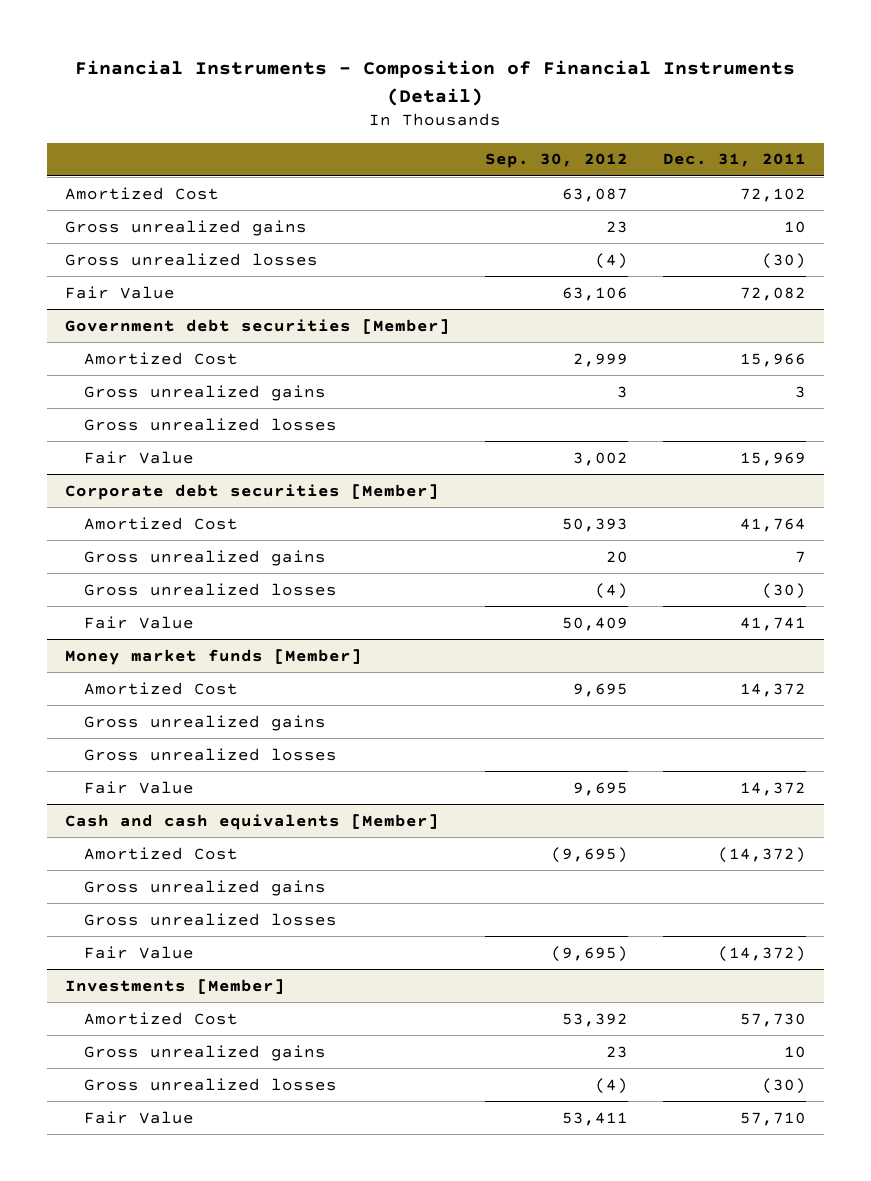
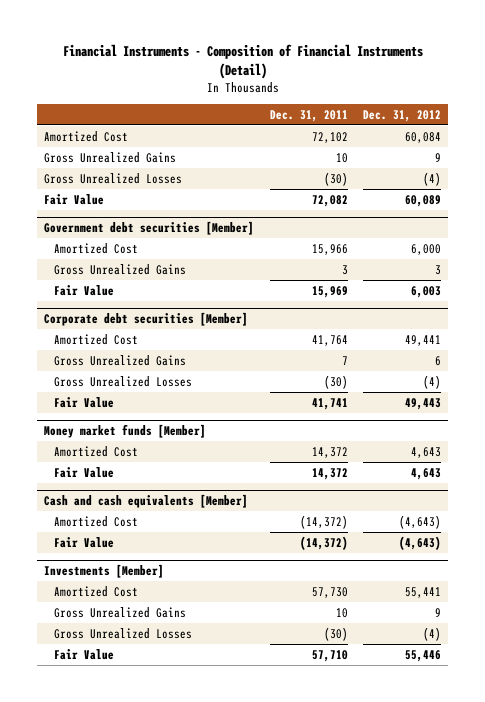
[484,153,628,169] Sep. 30, 2012 -> none
none -> [362,109,441,122] Dec. 31, 2012
[64,219,307,236] Gross unrealized gains -> [44,151,177,163] Gross Unrealized Gains
[64,252,318,266] Gross unrealized losses -> [44,172,183,184] Gross Unrealized Losses
[83,417,337,431] Gross unrealized losses -> none
[83,384,326,401] Gross unrealized gains -> [54,263,187,275] Gross Unrealized Gains
[83,549,326,566] Gross unrealized gains -> [54,354,187,366] Gross Unrealized Gains
[83,582,337,596] Gross unrealized losses -> [54,375,193,387] Gross Unrealized Losses
[83,714,326,731] Gross unrealized gains -> none
[83,747,337,761] Gross unrealized losses -> none
[83,879,326,896] Gross unrealized gains -> none
[83,912,337,926] Gross unrealized losses -> none
[83,1044,326,1061] Gross unrealized gains -> [54,606,187,618] Gross Unrealized Gains
[83,1077,337,1091] Gross unrealized losses -> [54,627,193,639] Gross Unrealized Losses

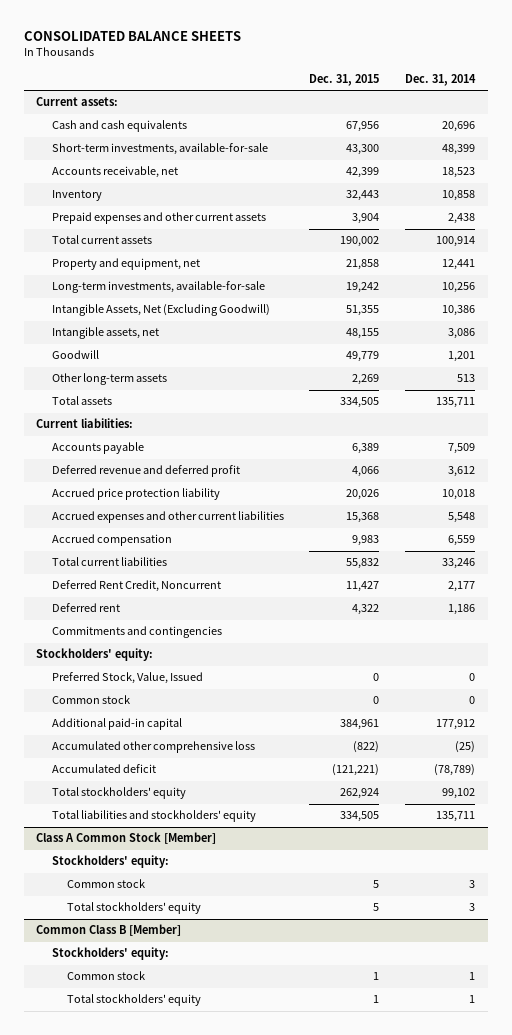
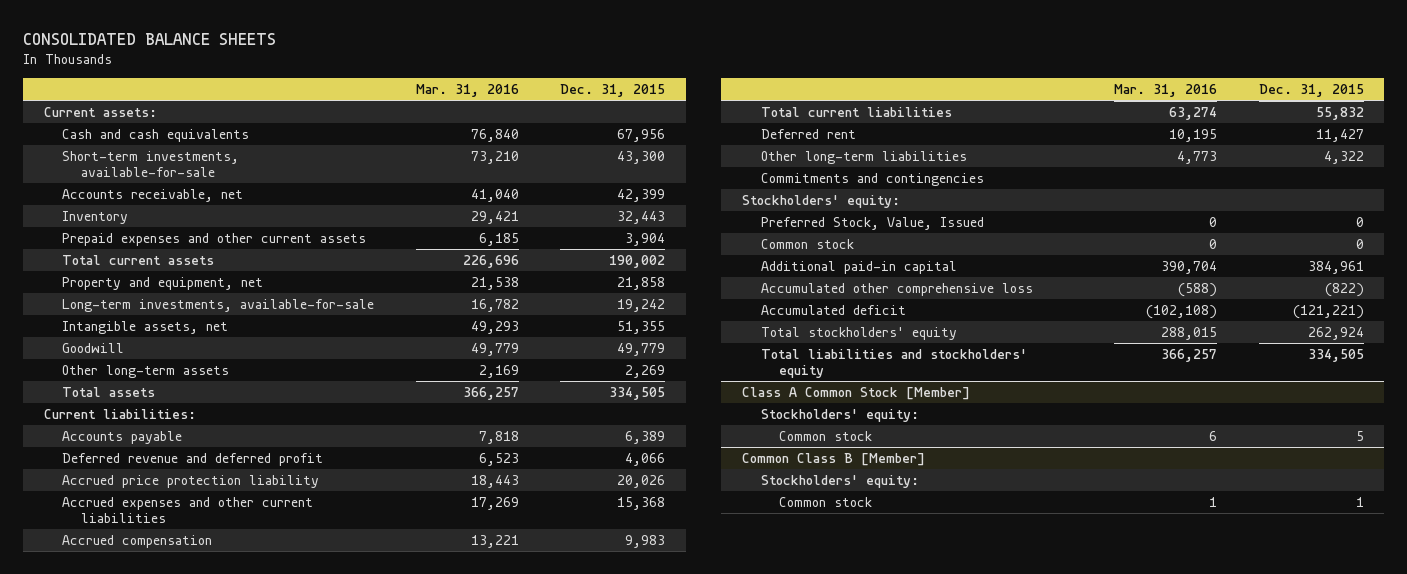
[405,73,477,86] Dec. 31, 2014 -> none
none -> [415,83,519,97] Mar. 31, 2016
[51,327,159,340] Intangible assets, net -> none
[51,304,270,317] Intangible Assets, Net (Excluding Goodwill) -> [62,320,229,334] Intangible assets, net
[51,580,221,593] Deferred Rent Credit, Noncurrent -> [760,128,856,139] Deferred rent
[51,603,120,613] Deferred rent -> [760,150,967,164] Other long-term liabilities
[67,902,202,915] Total stockholders' equity -> none
[67,994,202,1007] Total stockholders' equity -> none

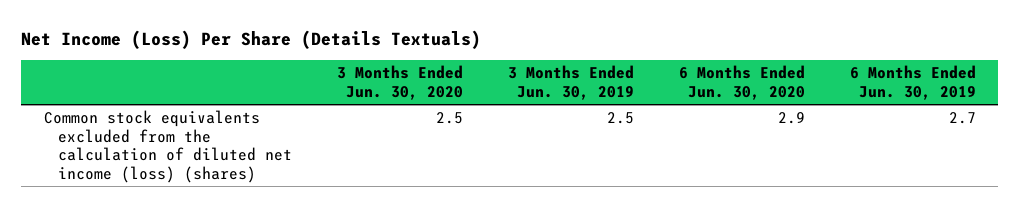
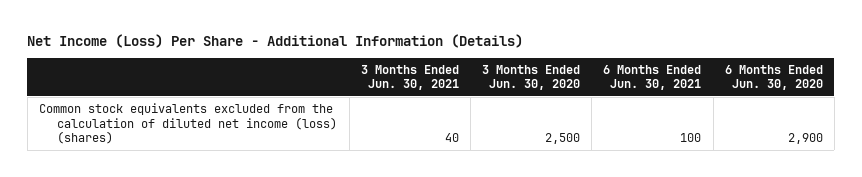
[21,29,482,49] Net Income (Loss) Per Share (Details Textuals) -> [27,33,524,48] Net Income (Loss) Per Share - Additional Information (Details)
[507,65,634,100] 3 Months Ended Jun. 30, 2019 -> none
[849,65,976,100] 6 Months Ended Jun. 30, 2019 -> none
none -> [360,64,459,91] 3 Months Ended Jun. 30, 2021
none -> [603,64,702,91] 6 Months Ended Jun. 30, 2021
[435,112,463,125] 2.5 -> [545,133,581,145] 2,500
[777,112,805,125] 2.9 -> [787,133,823,145] 2,900

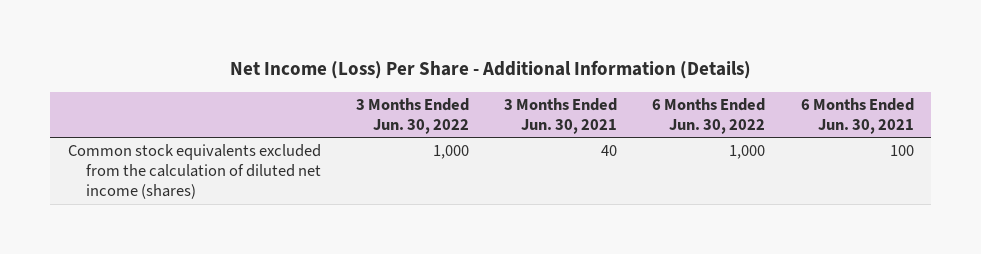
[482,64,581,91] 3 Months Ended Jun. 30, 2020 -> none
[724,64,823,91] 6 Months Ended Jun. 30, 2020 -> none
none -> [356,98,470,134] 3 Months Ended Jun. 30, 2022
none -> [652,98,766,134] 6 Months Ended Jun. 30, 2022
[38,103,338,145] Common stock equivalents excluded from the calculation of diluted net income (loss) (shares) -> [67,144,322,200] Common stock equivalents excluded from the calculation of diluted net income (shares)

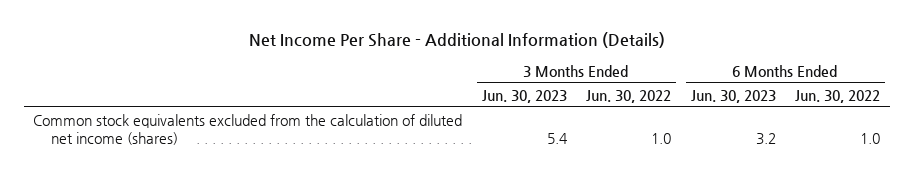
[229,60,751,80] Net Income (Loss) Per Share - Additional Information (Details) -> [248,32,665,49] Net Income Per Share - Additional Information (Details)
[504,98,618,134] 3 Months Ended Jun. 30, 2021 -> none
[800,98,914,134] 6 Months Ended Jun. 30, 2021 -> none
none -> [481,89,567,103] Jun. 30, 2023
none -> [690,89,776,103] Jun. 30, 2023
[433,145,470,160] 1,000 -> [651,132,672,144] 1.0
[729,145,766,160] 1,000 -> [859,132,880,144] 1.0

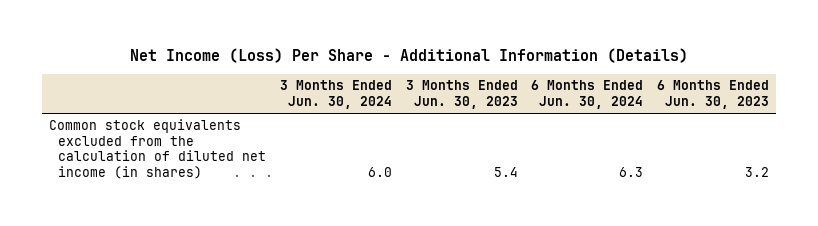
[248,32,665,49] Net Income Per Share - Additional Information (Details) -> [129,48,688,64] Net Income (Loss) Per Share - Additional Information (Details)
[586,89,672,103] Jun. 30, 2022 -> none
[794,89,880,103] Jun. 30, 2022 -> none
none -> [279,80,392,109] 3 Months Ended Jun. 30, 2024
none -> [531,80,644,109] 6 Months Ended Jun. 30, 2024
[33,113,463,145] Common stock equivalents excluded from the calculation of diluted net income (shares) -> [48,119,267,179] Common stock equivalents excluded from the calculation of diluted net income (in shares)

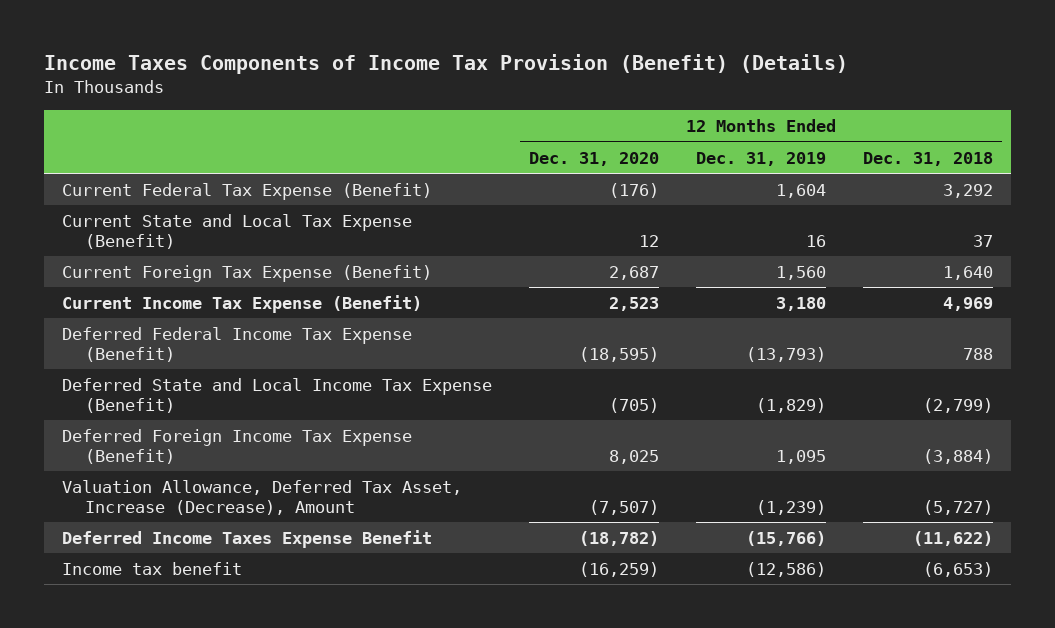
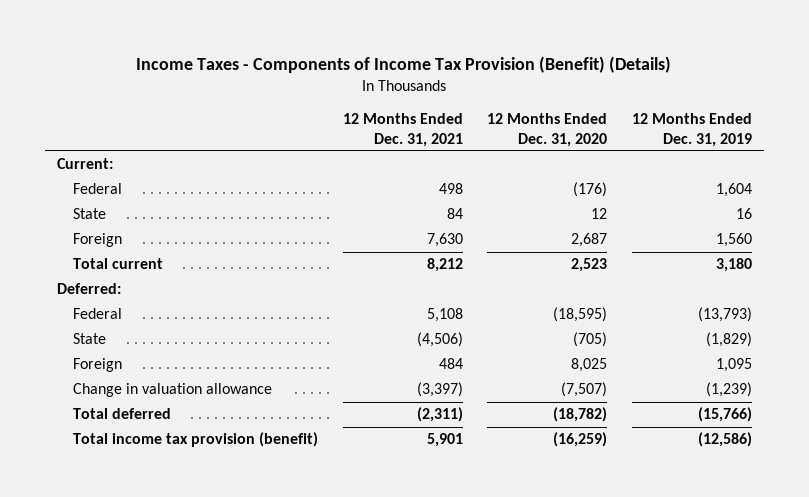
[44,54,849,75] Income Taxes Components of Income Tax Provision (Benefit) (Details) -> [136,55,672,73] Income Taxes - Components of Income Tax Provision (Benefit) (Details)
[862,151,993,166] Dec. 31, 2018 -> none
none -> [342,113,463,147] 12 Months Ended Dec. 31, 2021
none -> [57,158,114,170] Current:
[62,182,433,200] Current Federal Tax Expense (Benefit) -> [73,183,123,195] Federal
[62,213,413,249] Current State and Local Tax Expense (Benefit) -> [73,208,107,220] State
[62,264,433,282] Current Foreign Tax Expense (Benefit) -> [73,233,123,248] Foreign
[62,294,423,313] Current Income Tax Expense (Benefit) -> [73,258,164,270] Total current
none -> [57,283,122,295] Deferred:
[62,326,413,362] Deferred Federal Income Tax Expense (Benefit) -> [73,308,123,320] Federal
[62,377,493,413] Deferred State and Local Income Tax Expense (Benefit) -> [73,333,107,345] State
[62,428,413,464] Deferred Foreign Income Tax Expense (Benefit) -> [73,358,123,373] Foreign
[62,479,463,515] Valuation Allowance, Deferred Tax Asset, Increase (Decrease), Amount -> [73,383,273,398] Change in valuation allowance
[62,529,433,548] Deferred Income Taxes Expense Benefit -> [73,408,172,420] Total deferred
[62,561,243,575] Income tax benefit -> [73,432,319,448] Total income tax provision (benefit)

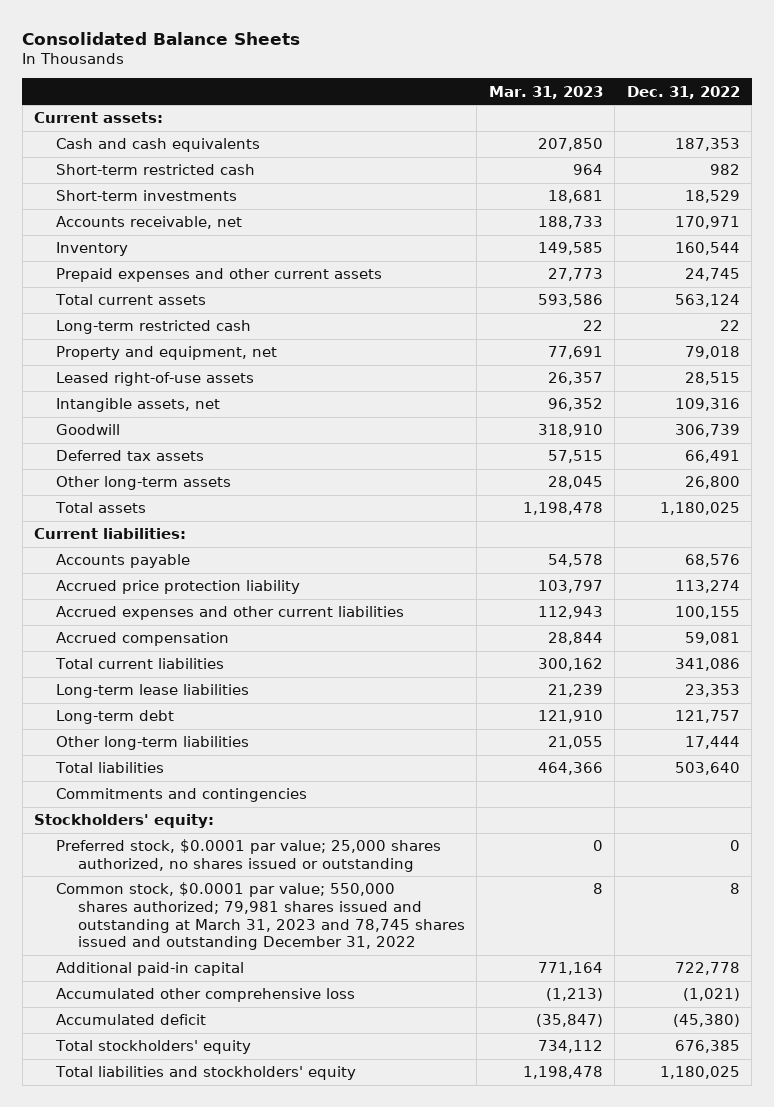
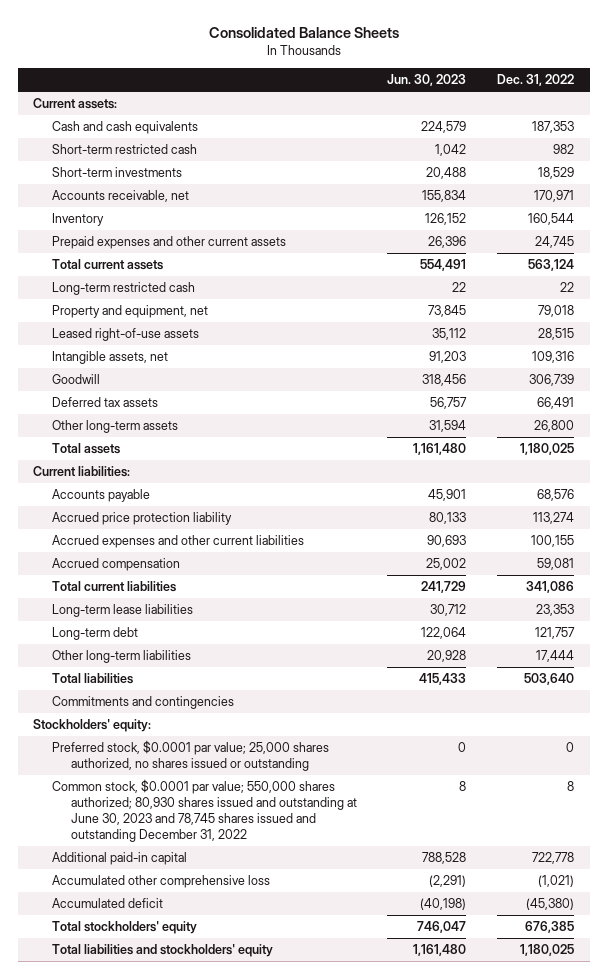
[488,85,603,99] Mar. 31, 2023 -> none
none -> [387,73,467,86] Jun. 30, 2023
[55,882,465,951] Common stock, $0.0001 par value; 550,000 shares authorized; 79,981 shares issued and outstanding at March 31, 2023 and 78,745 shares issued and outstanding December 31, 2022 -> [51,779,357,842] Common stock, $0.0001 par value; 550,000 shares authorized; 80,930 shares issued and outstanding at June 30, 2023 and 78,745 shares issued and outstanding December 31, 2022

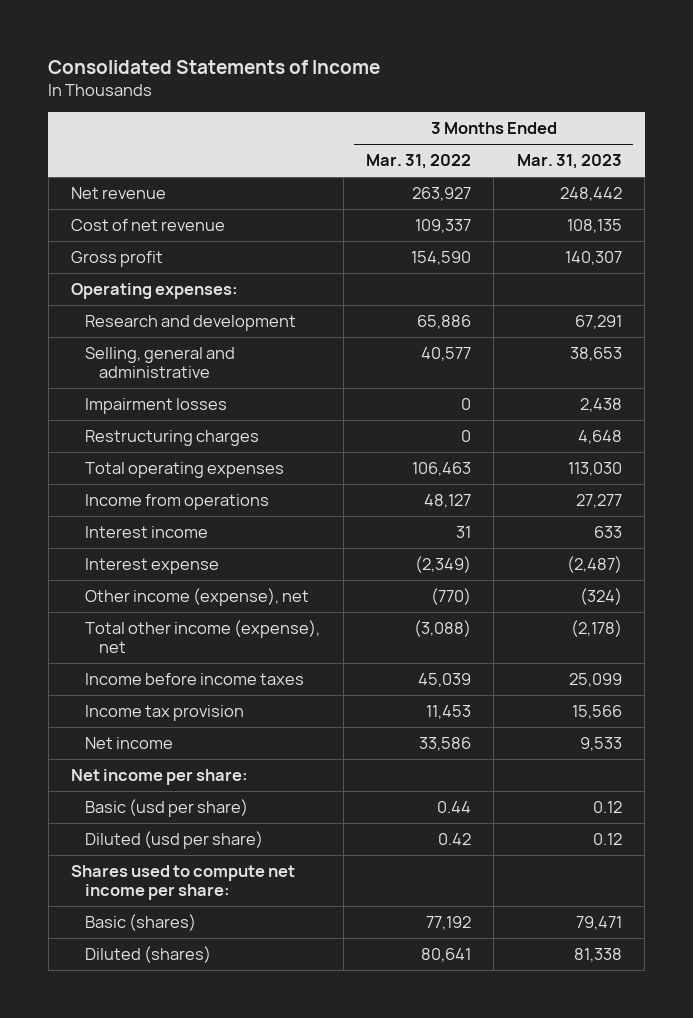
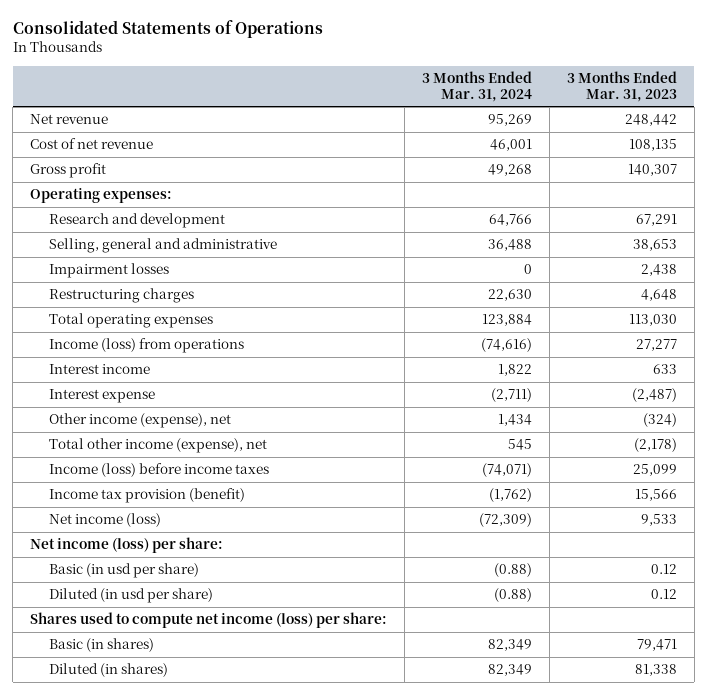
[48,59,381,74] Consolidated Statements of Income -> [12,19,323,38] Consolidated Statements of Operations
[365,154,471,170] Mar. 31, 2022 -> none
none -> [421,70,532,102] 3 Months Ended Mar. 31, 2024
[85,494,270,511] Income from operations -> [49,338,245,354] Income (loss) from operations
[85,673,305,686] Income before income taxes -> [49,463,270,478] Income (loss) before income taxes
[85,705,245,722] Income tax provision -> [49,488,246,504] Income tax provision (benefit)
[85,737,174,750] Net income -> [49,513,162,528] Net income (loss)
[70,769,248,786] Net income per share: -> [30,537,224,554] Net income (loss) per share:
[85,799,249,818] Basic (usd per share) -> [49,563,200,579] Basic (in usd per share)
[85,831,264,850] Diluted (usd per share) -> [49,588,214,604] Diluted (in usd per share)
[70,865,295,901] Shares used to compute net income per share: -> [30,612,388,629] Shares used to compute net income (loss) per share:
[85,914,197,932] Basic (shares) -> [49,638,155,653] Basic (in shares)
[85,946,212,964] Diluted (shares) -> [49,663,169,678] Diluted (in shares)

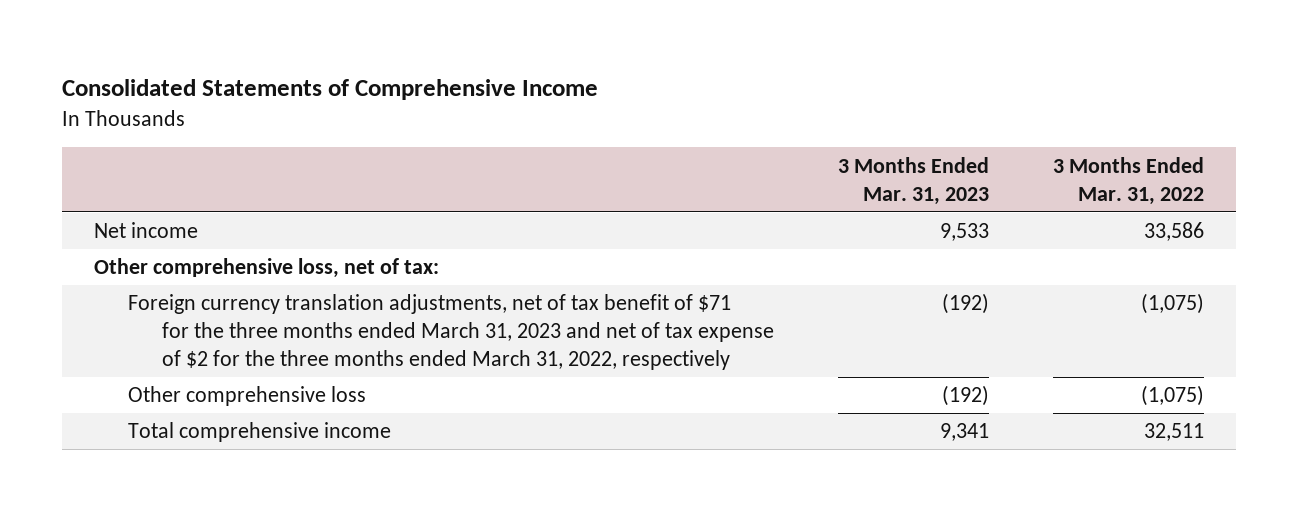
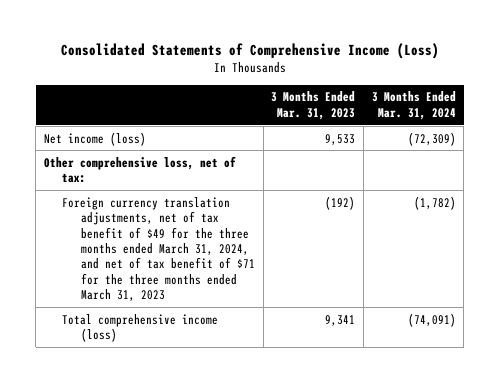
[62,79,599,101] Consolidated Statements of Comprehensive Income -> [60,43,439,60] Consolidated Statements of Comprehensive Income (Loss)
[1053,156,1205,205] 3 Months Ended Mar. 31, 2022 -> none
none -> [371,91,456,120] 3 Months Ended Mar. 31, 2024
[94,222,199,239] Net income -> [44,131,147,146] Net income (loss)
[127,386,366,407] Other comprehensive loss -> none
[127,294,774,371] Foreign currency translation adjustments, net of tax benefit of $71 for the three months ended March 31, 2023 and net of tax expense of $2 for the three months ended March 31, 2022, respectively -> [62,196,255,302] Foreign currency translation adjustments, net of tax benefit of $49 for the three months ended March 31, 2024, and net of tax benefit of $71 for the three months ended March 31, 2023
[127,422,391,443] Total comprehensive income -> [62,313,219,343] Total comprehensive income (loss)

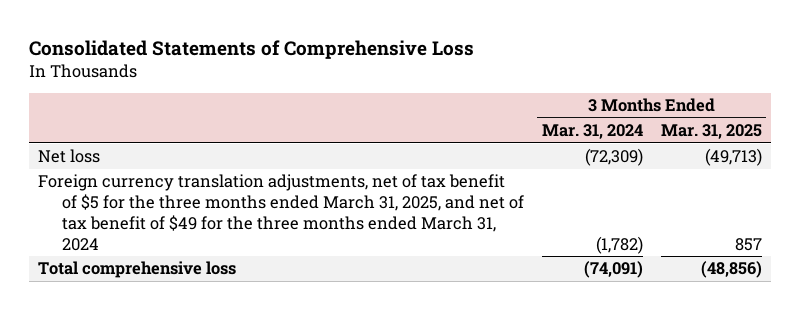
[60,43,439,60] Consolidated Statements of Comprehensive Income (Loss) -> [29,39,475,59] Consolidated Statements of Comprehensive Loss
[271,91,356,120] 3 Months Ended Mar. 31, 2023 -> none
none -> [660,124,762,140] Mar. 31, 2025
[44,155,237,184] Other comprehensive loss, net of tax: -> none
[44,131,147,146] Net income (loss) -> [38,149,101,164] Net loss
[62,196,255,302] Foreign currency translation adjustments, net of tax benefit of $49 for the three months ended March 31, 2024, and net of tax benefit of $71 for the three months ended March 31, 2023 -> [38,174,524,251] Foreign currency translation adjustments, net of tax benefit of $5 for the three months ended March 31, 2025, and net of tax benefit of $49 for the three months ended March 31, 2024
[62,313,219,343] Total comprehensive income (loss) -> [38,261,237,279] Total comprehensive loss

